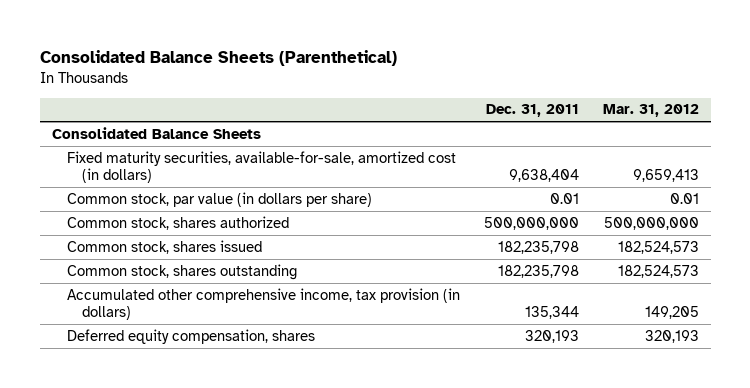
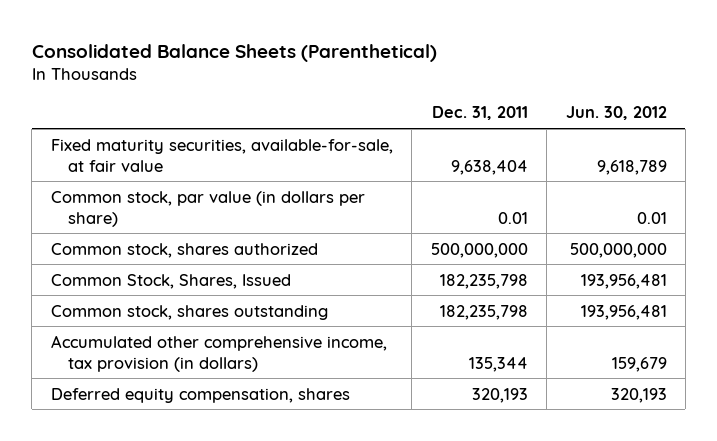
[602,104,699,118] Mar. 31, 2012 -> none
none -> [565,106,667,121] Jun. 30, 2012
[51,126,261,139] Consolidated Balance Sheets -> none
[66,150,456,184] Fixed maturity securities, available-for-sale, amortized cost (in dollars) -> [50,138,393,172] Fixed maturity securities, available-for-sale, at fair value
[66,239,262,254] Common stock, shares issued -> [50,273,291,289] Common Stock, Shares, Issued

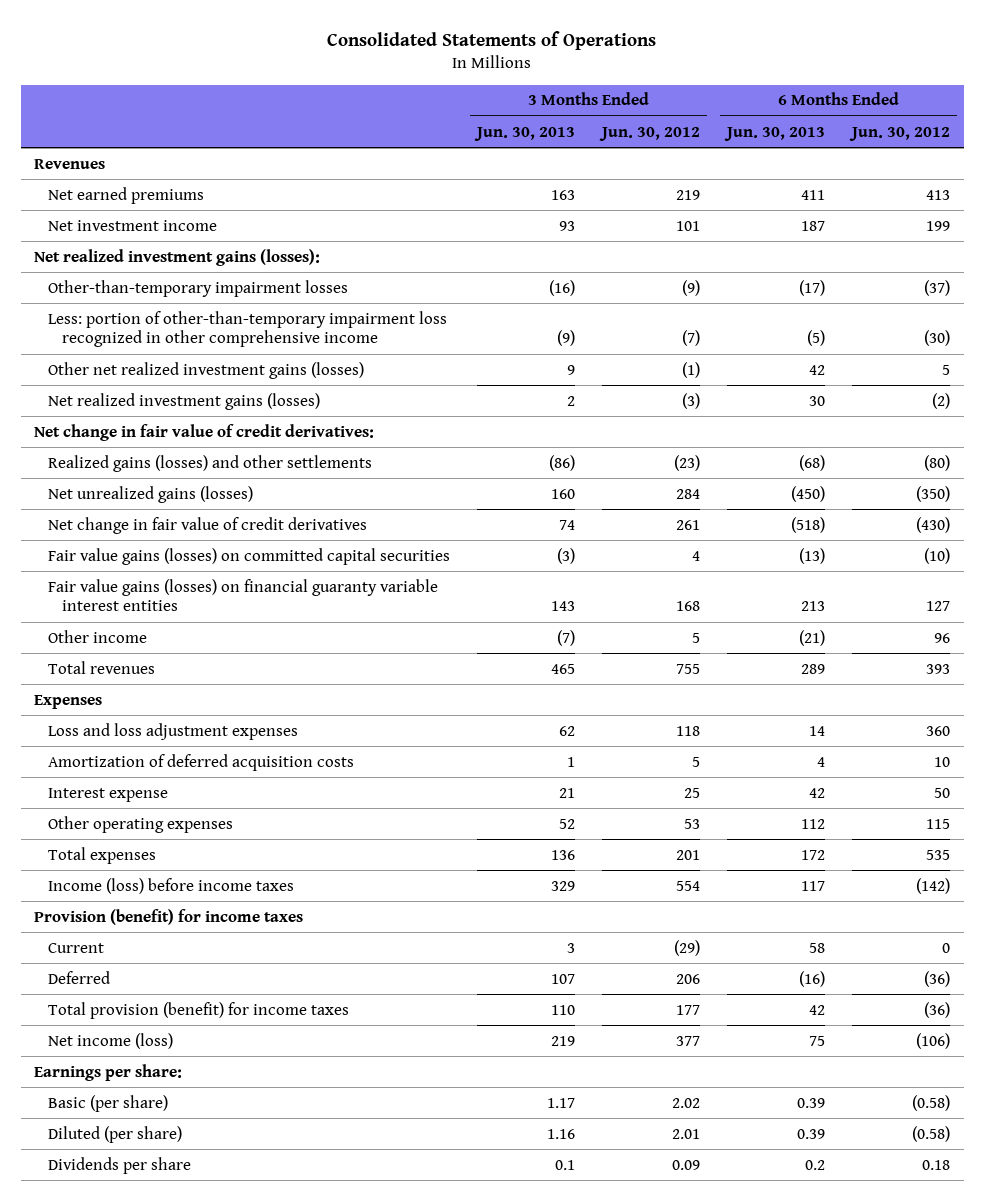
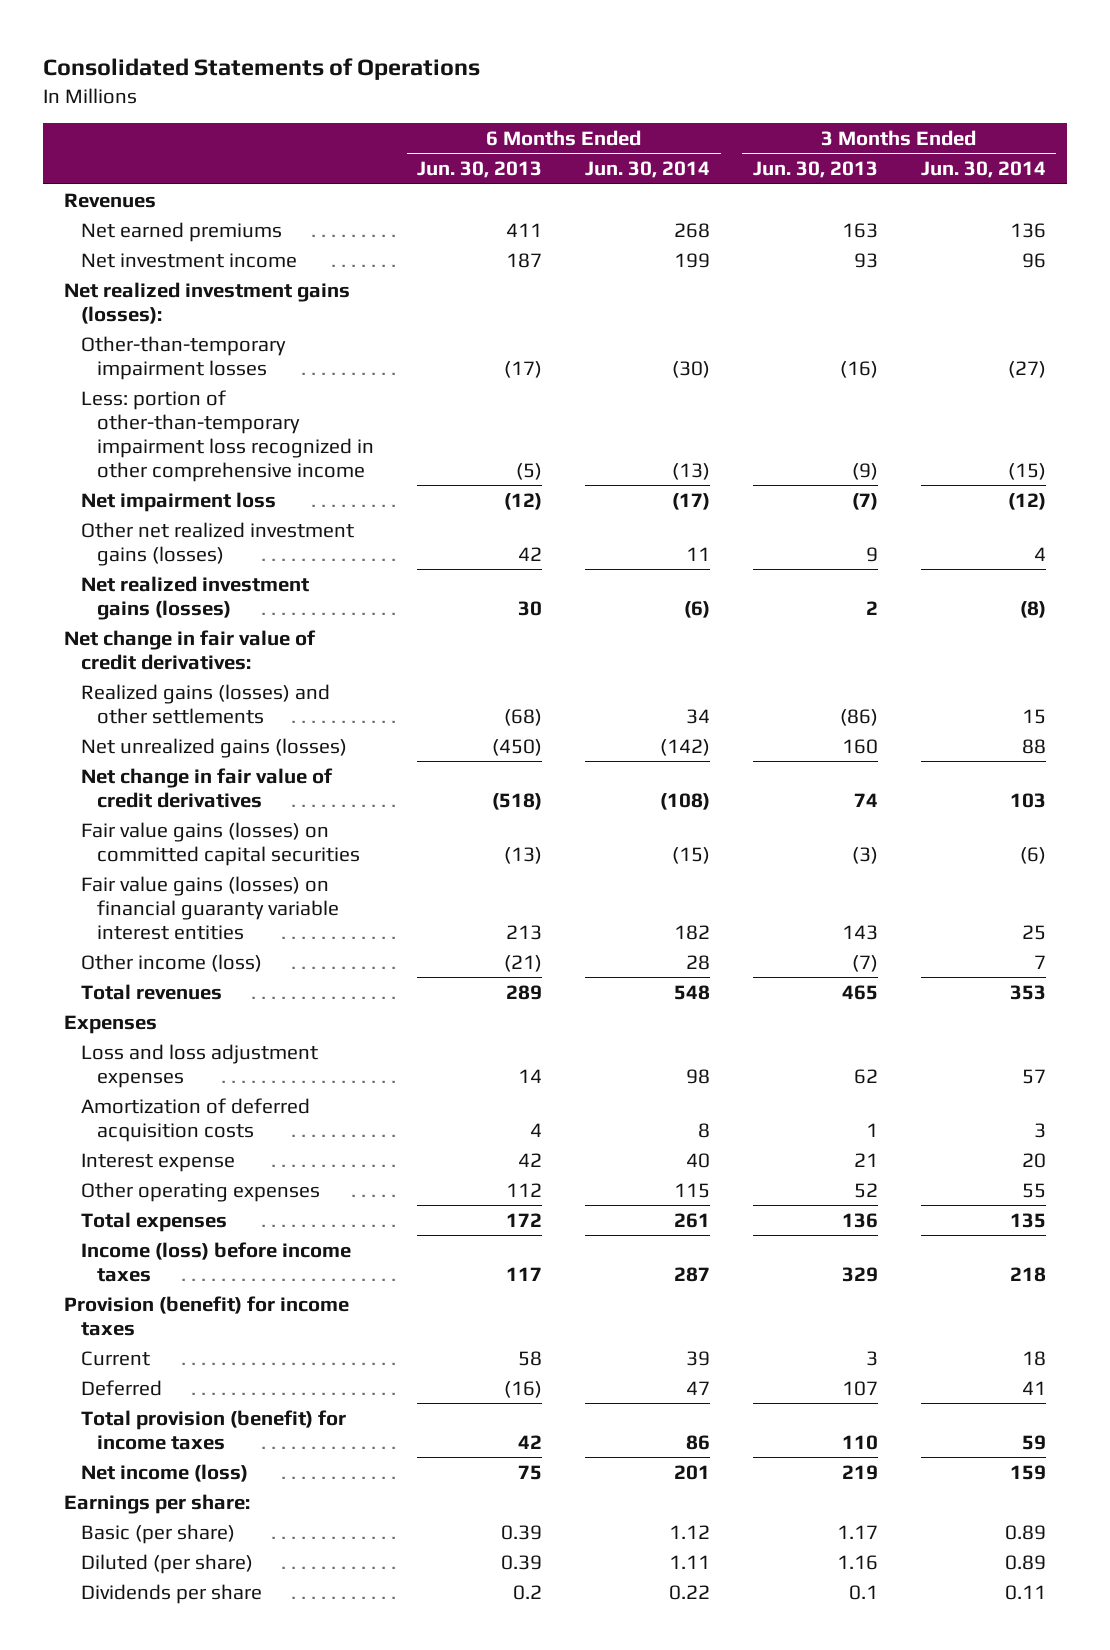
[599,126,701,141] Jun. 30, 2012 -> none
[849,126,951,141] Jun. 30, 2012 -> none
none -> [585,161,711,179] Jun. 30, 2014
none -> [920,161,1046,179] Jun. 30, 2014
none -> [80,491,276,512] Net impairment loss
[48,629,148,643] Other income -> [80,953,262,972] Other income (loss)

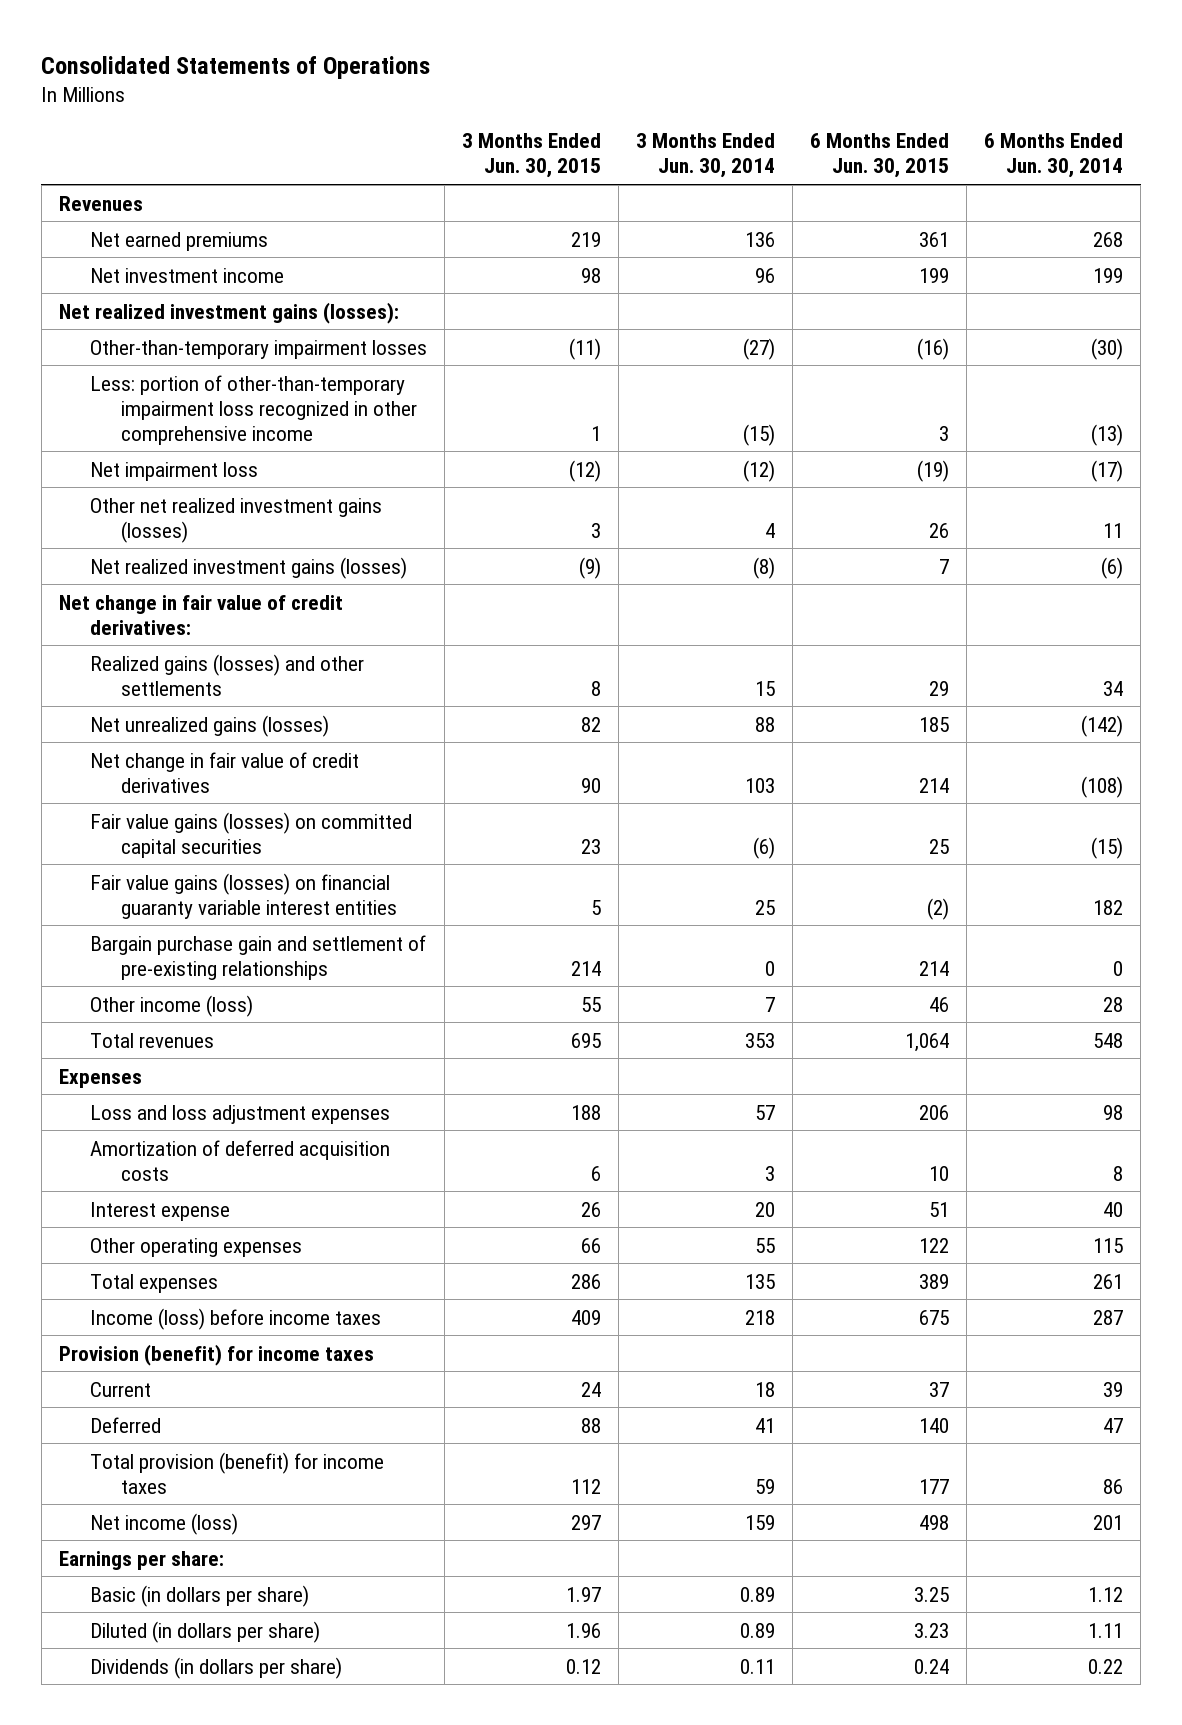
[417,161,543,179] Jun. 30, 2013 -> none
[752,161,878,179] Jun. 30, 2013 -> none
none -> [461,133,601,179] 3 Months Ended Jun. 30, 2015
none -> [810,133,950,179] 6 Months Ended Jun. 30, 2015
none -> [89,934,426,980] Bargain purchase gain and settlement of pre-existing relationships
[80,1523,235,1544] Basic (per share) -> [89,1584,309,1607] Basic (in dollars per share)
[80,1553,253,1574] Diluted (per share) -> [89,1620,320,1643] Diluted (in dollars per share)
[80,1583,262,1604] Dividends per share -> [89,1656,342,1679] Dividends (in dollars per share)

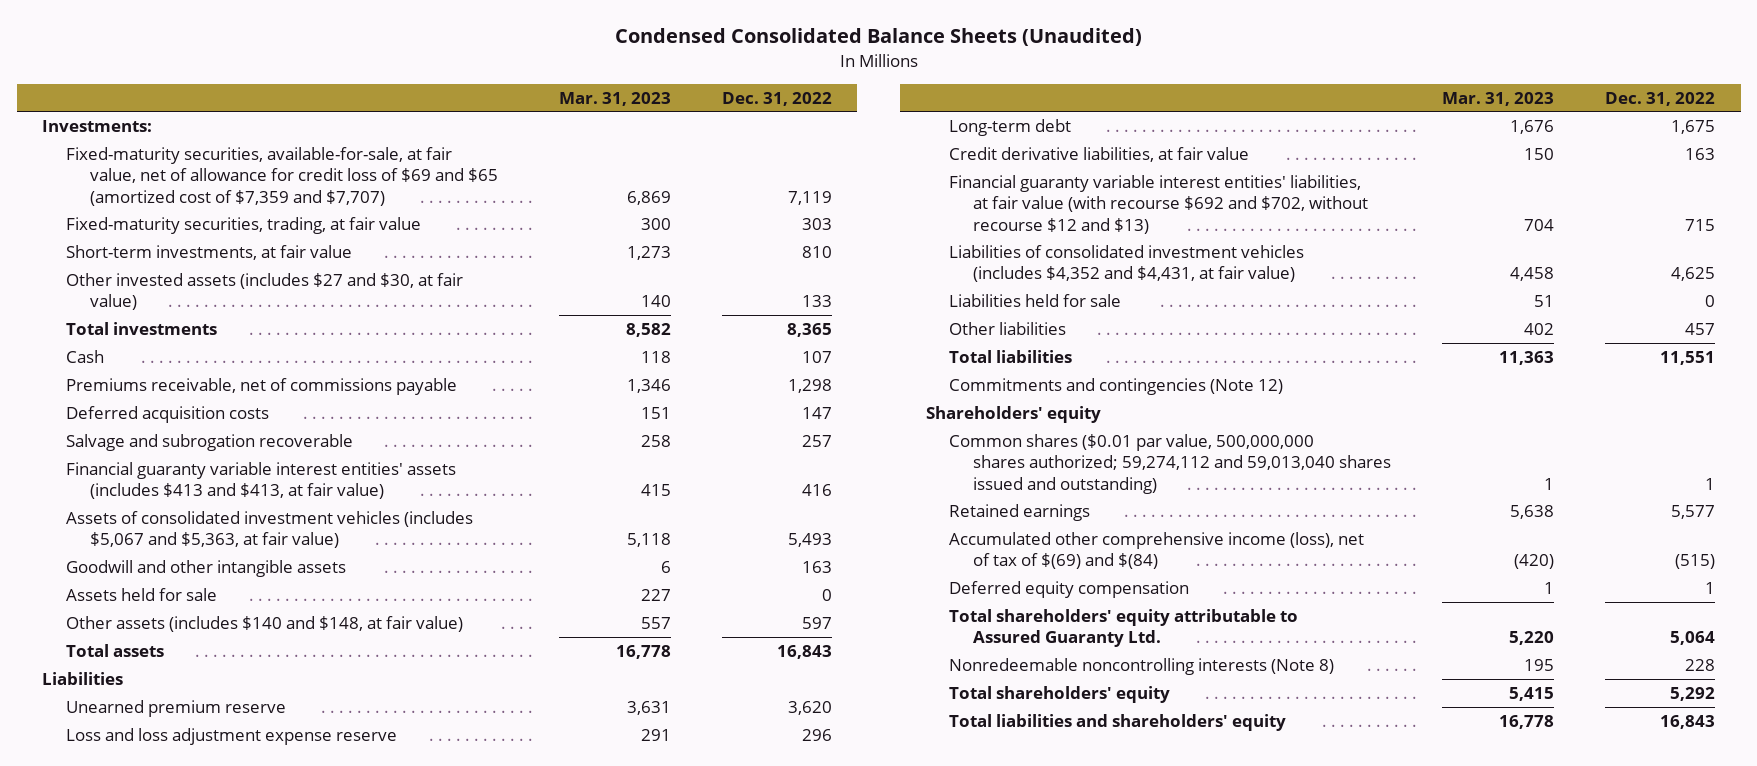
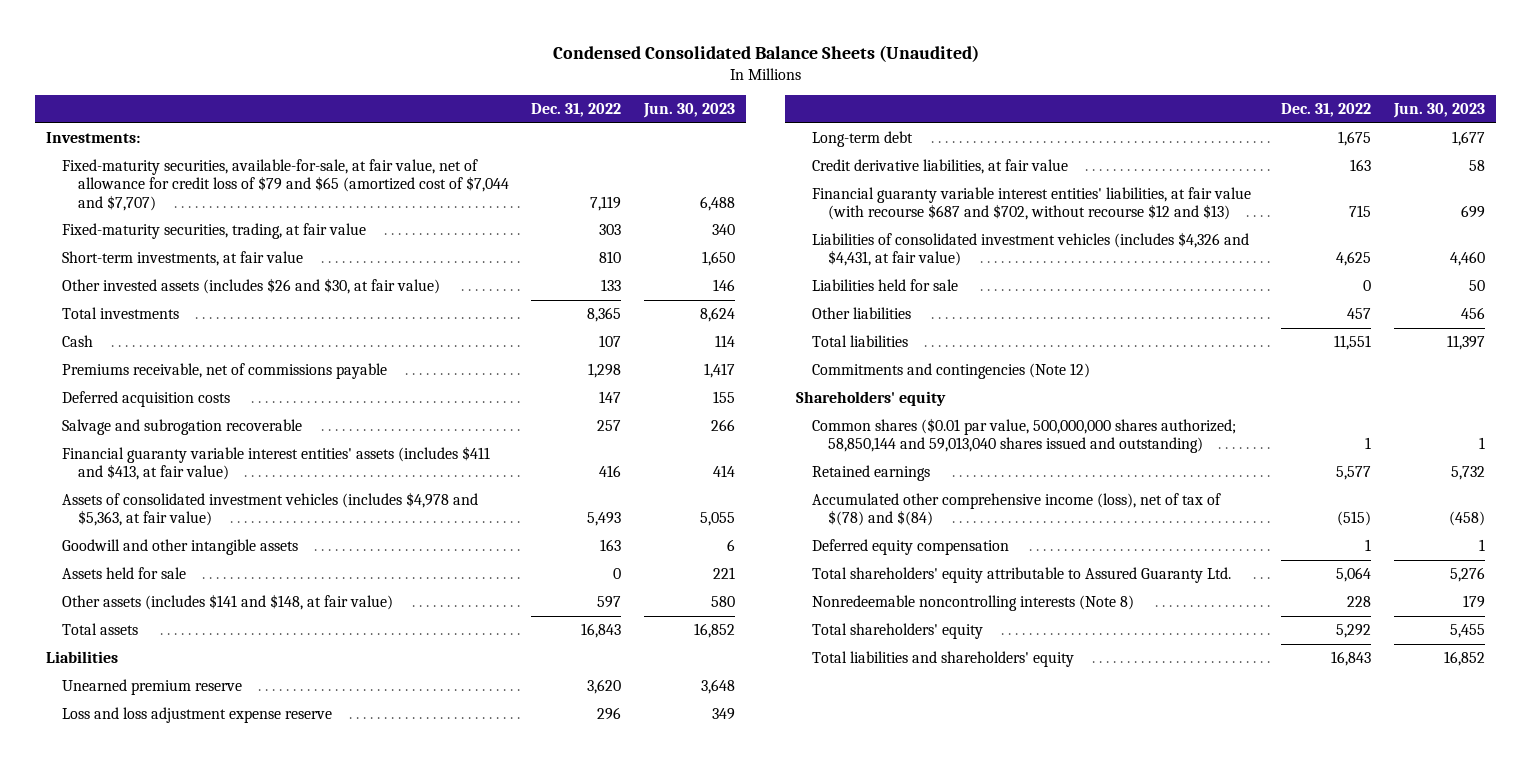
[558,91,671,106] Mar. 31, 2023 -> none
none -> [643,103,736,119] Jun. 30, 2023
[65,146,498,206] Fixed-maturity securities, available-for-sale, at fair value, net of allowance for credit loss of $69 and $65 (amortized cost of $7,359 and $7,707) -> [62,159,509,211] Fixed-maturity securities, available-for-sale, at fair value, net of allowance for credit loss of $79 and $65 (amortized cost of $7,044 and $7,707)
[65,272,463,311] Other invested assets (includes $27 and $30, at fair value) -> [62,278,441,295] Other invested assets (includes $26 and $30, at fair value)
[65,461,456,500] Financial guaranty variable interest entities' assets (includes $413 and $413, at fair value) -> [62,446,491,481] Financial guaranty variable interest entities' assets (includes $411 and $413, at fair value)
[65,510,473,549] Assets of consolidated investment vehicles (includes $5,067 and $5,363, at fair value) -> [62,492,479,527] Assets of consolidated investment vehicles (includes $4,978 and $5,363, at fair value)
[65,615,463,632] Other assets (includes $140 and $148, at fair value) -> [62,594,394,611] Other assets (includes $141 and $148, at fair value)
[949,174,1369,234] Financial guaranty variable interest entities' liabilities, at fair value (with recourse $692 and $702, without recourse $12 and $13) -> [811,187,1251,221] Financial guaranty variable interest entities' liabilities, at fair value (with recourse $687 and $702, without recourse $12 and $13)
[949,244,1305,283] Liabilities of consolidated investment vehicles (includes $4,352 and $4,431, at fair value) -> [811,232,1249,267] Liabilities of consolidated investment vehicles (includes $4,326 and $4,431, at fair value)
[949,433,1392,494] Common shares ($0.01 par value, 500,000,000 shares authorized; 59,274,112 and 59,013,040 shares issued and outstanding) -> [811,418,1236,454] Common shares ($0.01 par value, 500,000,000 shares authorized; 58,850,144 and 59,013,040 shares issued and outstanding)
[949,531,1365,570] Accumulated other comprehensive income (loss), net of tax of $(69) and $(84) -> [811,493,1221,527] Accumulated other comprehensive income (loss), net of tax of $(78) and $(84)

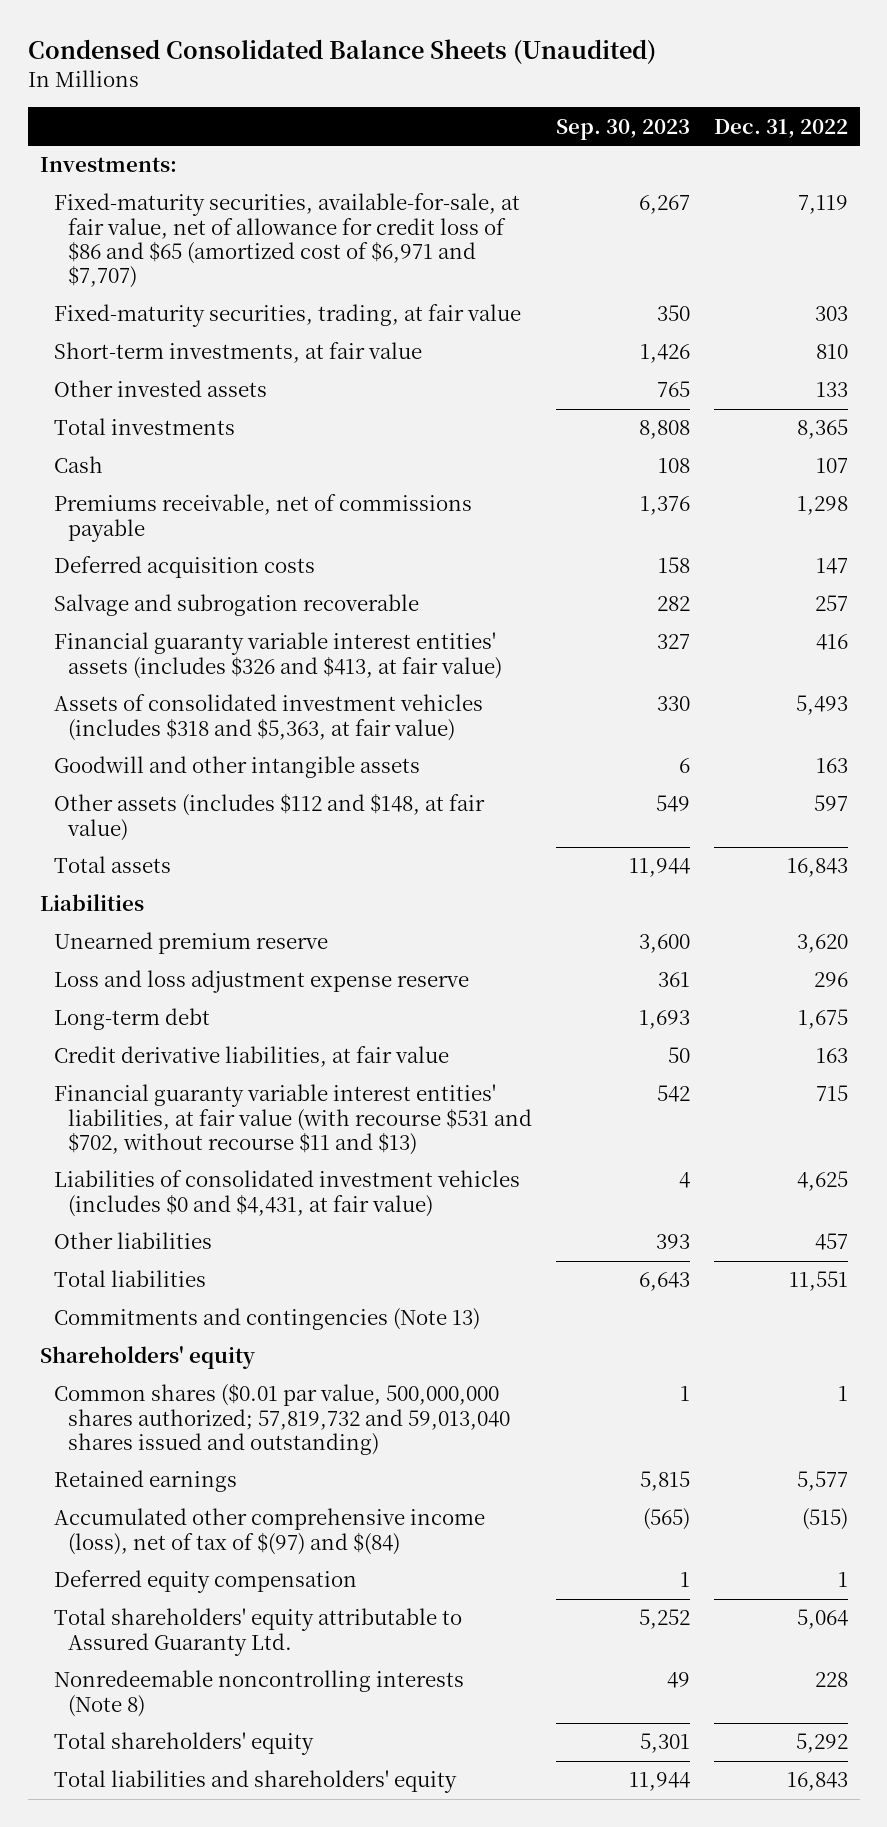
[643,103,736,119] Jun. 30, 2023 -> none
none -> [555,118,690,140] Sep. 30, 2023
[62,159,509,211] Fixed-maturity securities, available-for-sale, at fair value, net of allowance for credit loss of $79 and $65 (amortized cost of $7,044 and $7,707) -> [53,193,520,289] Fixed-maturity securities, available-for-sale, at fair value, net of allowance for credit loss of $86 and $65 (amortized cost of $6,971 and $7,707)
[62,278,441,295] Other invested assets (includes $26 and $30, at fair value) -> [53,380,267,398] Other invested assets
[62,446,491,481] Financial guaranty variable interest entities' assets (includes $411 and $413, at fair value) -> [53,632,503,679] Financial guaranty variable interest entities' assets (includes $326 and $413, at fair value)
[62,492,479,527] Assets of consolidated investment vehicles (includes $4,978 and $5,363, at fair value) -> [53,694,483,741] Assets of consolidated investment vehicles (includes $318 and $5,363, at fair value)
[62,567,187,580] Assets held for sale -> none
[62,594,394,611] Other assets (includes $141 and $148, at fair value) -> [53,793,485,841] Other assets (includes $112 and $148, at fair value)
[811,279,958,292] Liabilities held for sale -> none
[811,187,1251,221] Financial guaranty variable interest entities' liabilities, at fair value (with recourse $687 and $702, without recourse $12 and $13) -> [53,1084,533,1155] Financial guaranty variable interest entities' liabilities, at fair value (with recourse $531 and $702, without recourse $11 and $13)
[811,232,1249,267] Liabilities of consolidated investment vehicles (includes $4,326 and $4,431, at fair value) -> [53,1170,520,1217] Liabilities of consolidated investment vehicles (includes $0 and $4,431, at fair value)
[811,363,1090,380] Commitments and contingencies (Note 12) -> [53,1308,480,1331] Commitments and contingencies (Note 13)
[811,418,1236,454] Common shares ($0.01 par value, 500,000,000 shares authorized; 58,850,144 and 59,013,040 shares issued and outstanding) -> [53,1383,511,1455] Common shares ($0.01 par value, 500,000,000 shares authorized; 57,819,732 and 59,013,040 shares issued and outstanding)
[811,493,1221,527] Accumulated other comprehensive income (loss), net of tax of $(78) and $(84) -> [53,1508,485,1555] Accumulated other comprehensive income (loss), net of tax of $(97) and $(84)

